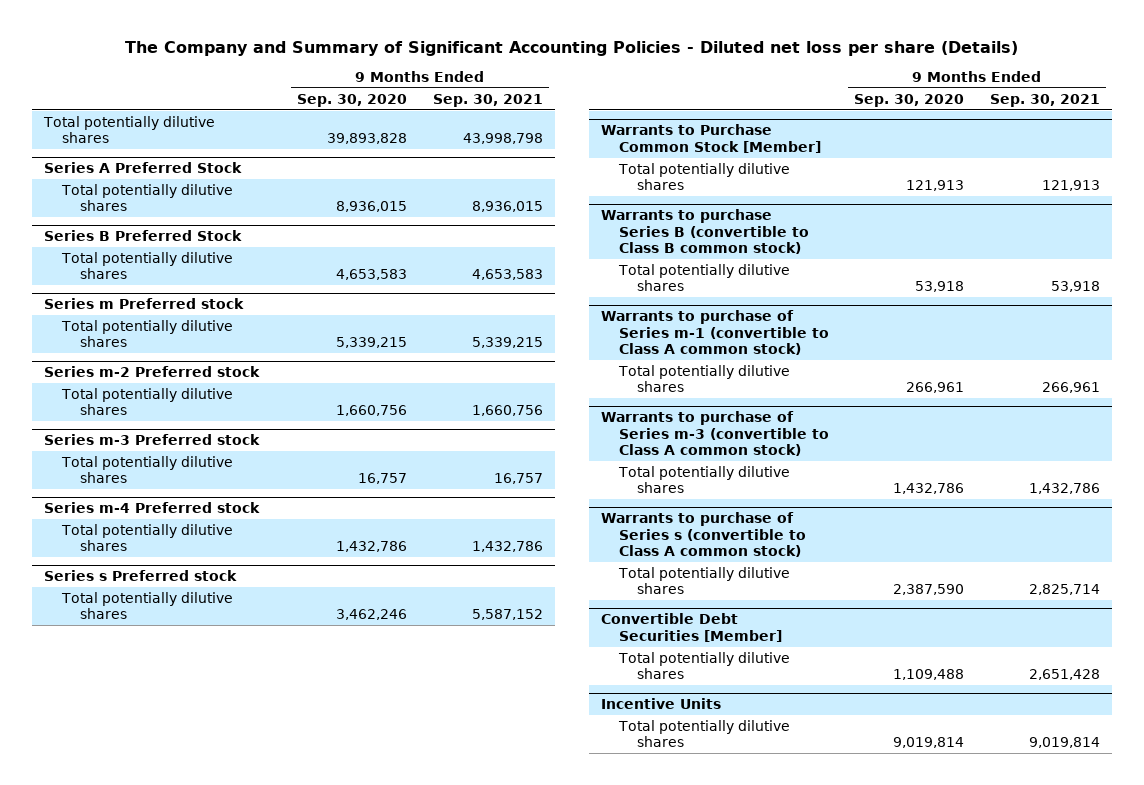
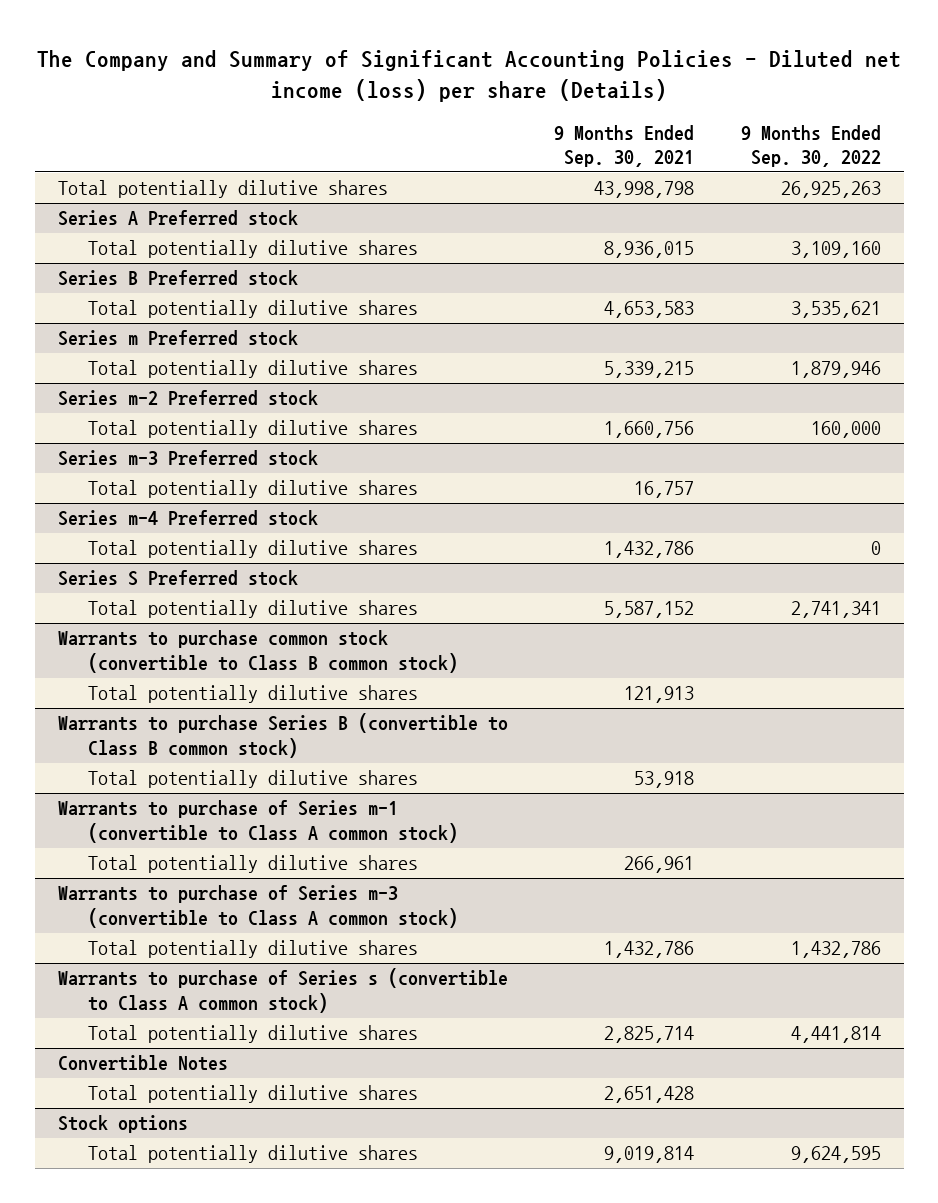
[124,40,1018,56] The Company and Summary of Significant Accounting Policies - Diluted net loss per share (Details) -> [37,49,902,103] The Company and Summary of Significant Accounting Policies - Diluted net income (loss) per share (Details)
[297,93,408,107] Sep. 30, 2020 -> none
none -> [740,124,881,168] 9 Months Ended Sep. 30, 2022
[44,162,243,174] Series A Preferred Stock -> [57,210,298,227] Series A Preferred stock
[44,230,243,242] Series B Preferred Stock -> [57,270,298,287] Series B Preferred stock
[44,570,238,582] Series s Preferred stock -> [57,570,298,587] Series S Preferred stock
[601,124,822,153] Warrants to Purchase Common Stock [Member] -> [57,630,459,674] Warrants to purchase common stock (convertible to Class B common stock)
[601,613,783,642] Convertible Debt Securities [Member] -> [57,1055,228,1072] Convertible Notes
[601,698,722,710] Incentive Units -> [57,1115,188,1134] Stock options

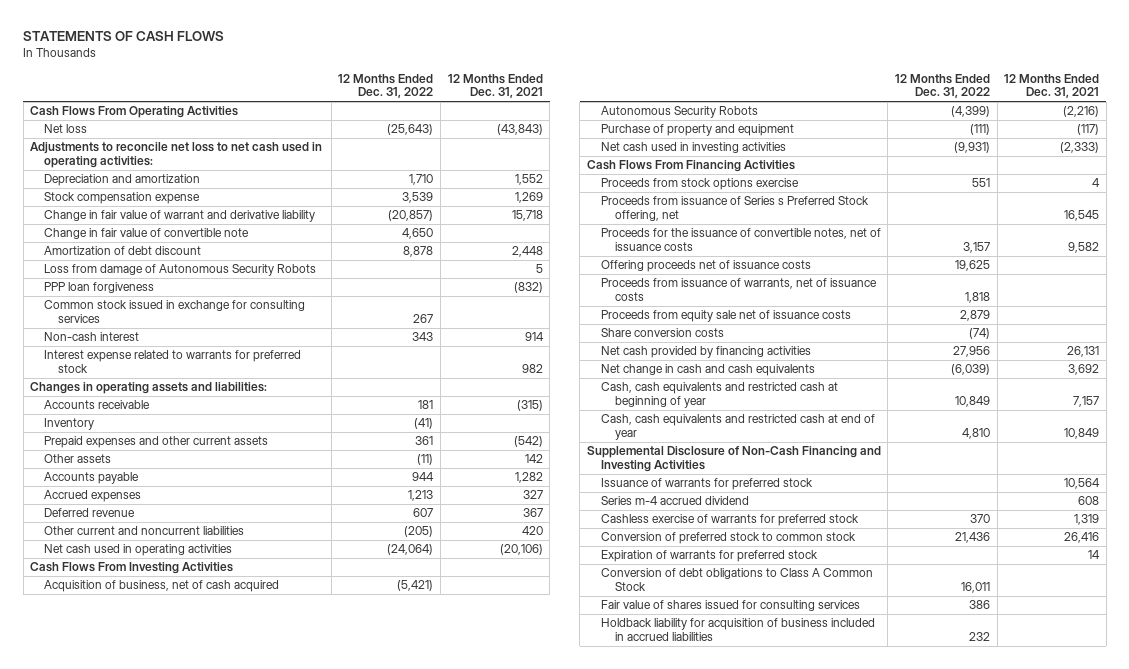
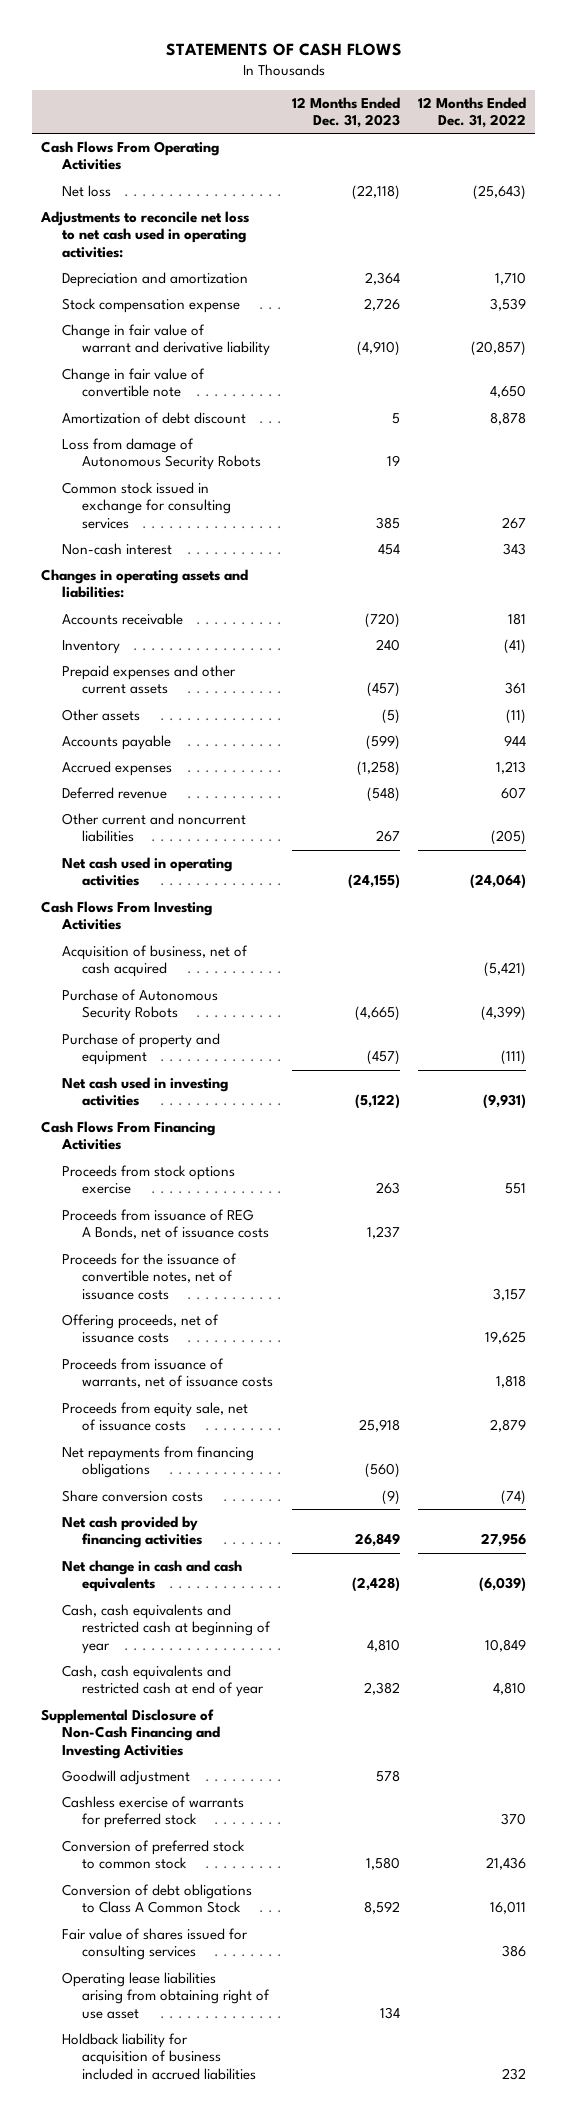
[447,73,543,99] 12 Months Ended Dec. 31, 2021 -> none
none -> [291,96,400,129] 12 Months Ended Dec. 31, 2023
[44,282,155,294] PPP loan forgiveness -> none
[44,350,302,374] Interest expense related to warrants for preferred stock -> none
[600,106,758,119] Autonomous Security Robots -> [61,989,218,1022] Purchase of Autonomous Security Robots
[600,196,869,222] Proceeds from issuance of Series s Preferred Stock offering, net -> none
none -> [61,1209,270,1240] Proceeds from issuance of REG A Bonds, net of issuance costs
[600,260,811,273] Offering proceeds net of issuance costs -> [61,1314,219,1344] Offering proceeds, net of issuance costs
[600,310,851,323] Proceeds from equity sale net of issuance costs -> [61,1402,248,1432] Proceeds from equity sale, net of issuance costs
none -> [61,1446,254,1479] Net repayments from financing obligations
[600,478,813,491] Issuance of warrants for preferred stock -> none
[600,496,749,506] Series m-4 accrued dividend -> none
none -> [61,1770,190,1786] Goodwill adjustment
[600,550,818,563] Expiration of warrants for preferred stock -> none
none -> [61,1972,271,2019] Operating lease liabilities arising from obtaining right of use asset

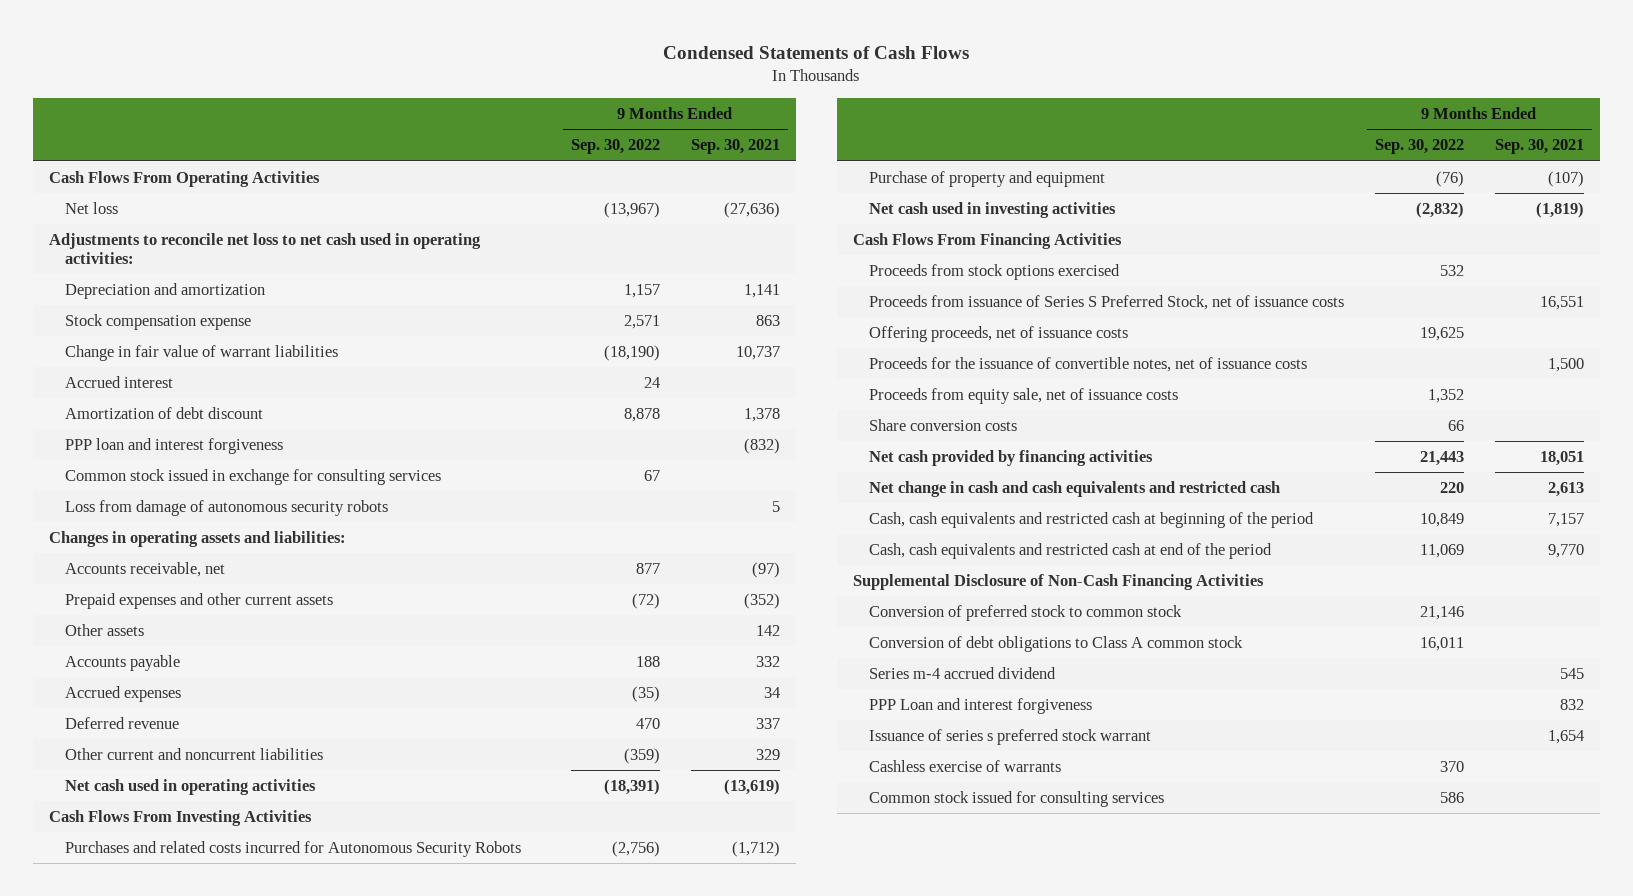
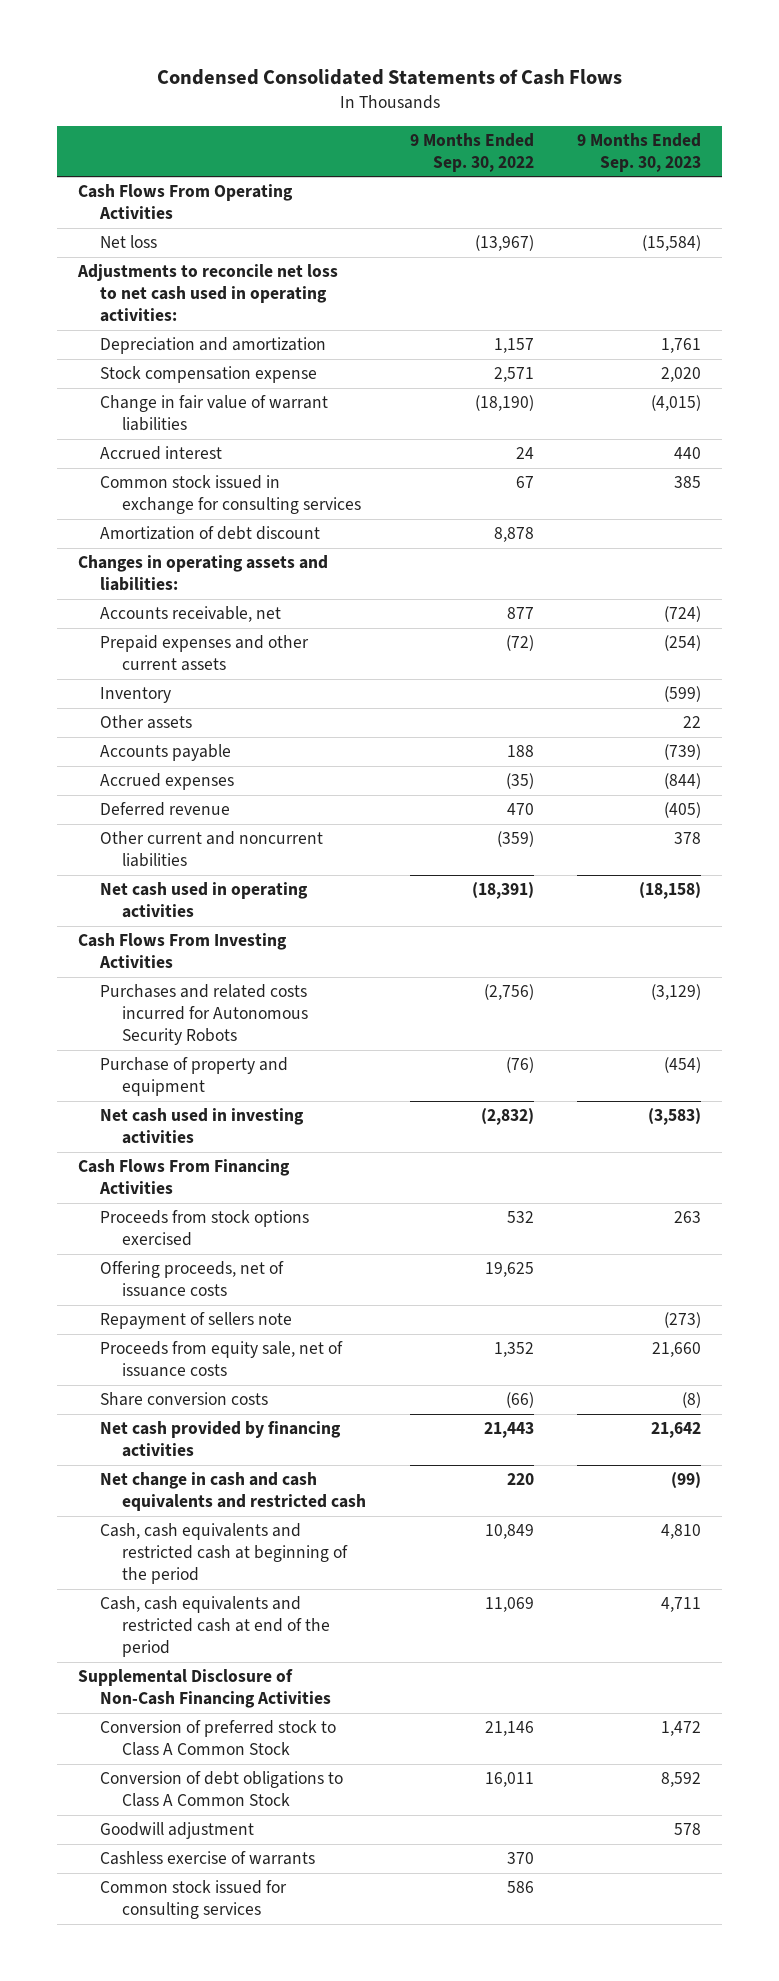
[663,45,970,59] Condensed Statements of Cash Flows -> [156,69,622,86] Condensed Consolidated Statements of Cash Flows
[691,139,781,155] Sep. 30, 2021 -> none
none -> [576,132,701,172] 9 Months Ended Sep. 30, 2023
[64,438,283,455] PPP loan and interest forgiveness -> none
[64,500,388,517] Loss from damage of autonomous security robots -> none
[64,407,263,420] Amortization of debt discount -> [100,526,321,541] Amortization of debt discount
none -> [100,687,172,704] Inventory
[868,295,1344,311] Proceeds from issuance of Series S Preferred Stock, net of issuance costs -> none
[868,357,1307,373] Proceeds for the issuance of convertible notes, net of issuance costs -> none
none -> [100,1312,293,1330] Repayment of sellers note
[1447,420,1464,432] 66 -> [505,1392,534,1409] (66)
[868,667,1056,680] Series m-4 accrued dividend -> none
[868,698,1092,715] PPP Loan and interest forgiveness -> none
[868,729,1151,746] Issuance of series s preferred stock warrant -> none
[868,605,1182,622] Conversion of preferred stock to common stock -> [100,1720,337,1757] Conversion of preferred stock to Class A Common Stock
[868,636,1243,653] Conversion of debt obligations to Class A common stock -> [100,1771,344,1808] Conversion of debt obligations to Class A Common Stock
none -> [100,1822,255,1840] Goodwill adjustment

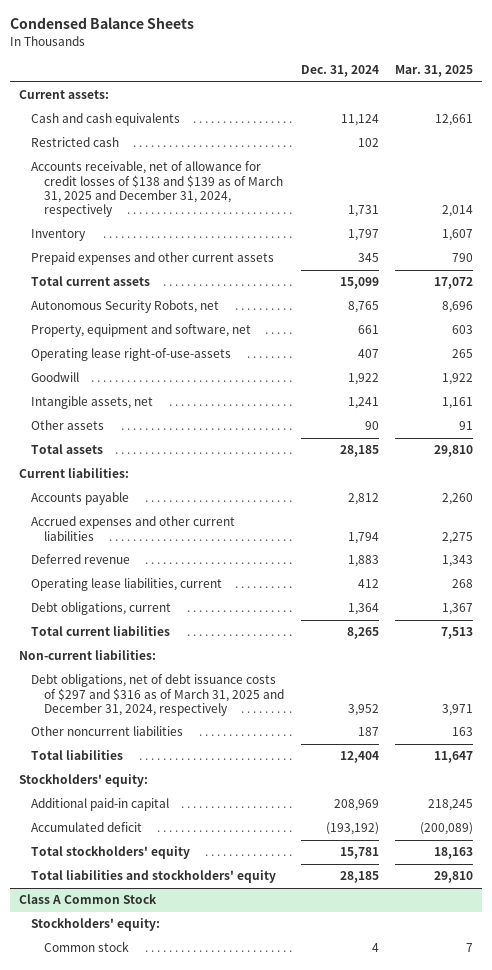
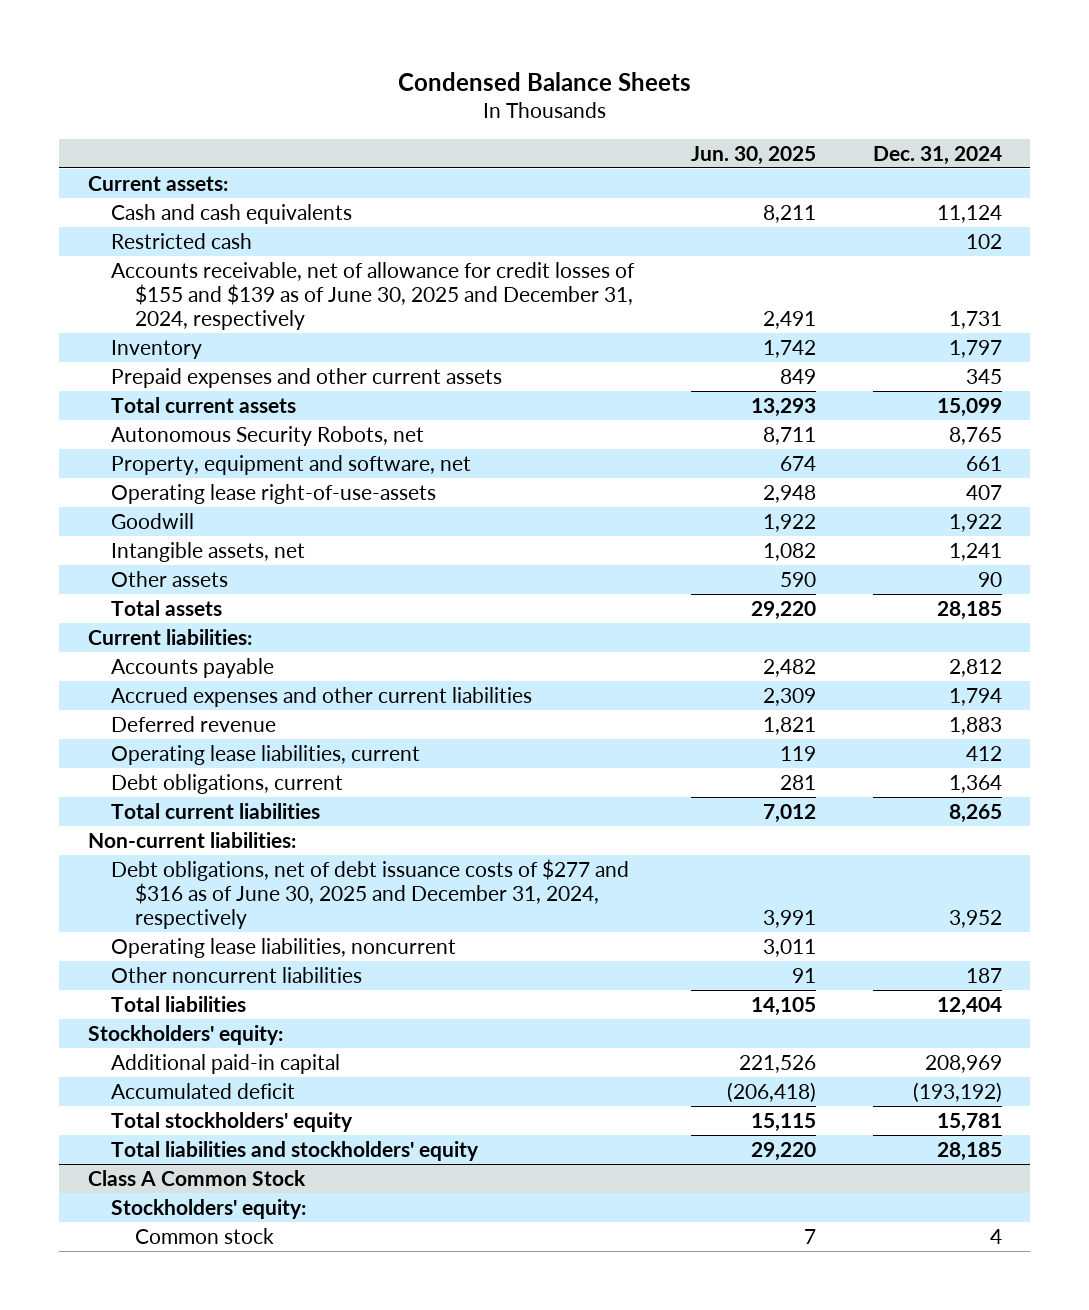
[395,65,474,78] Mar. 31, 2025 -> none
none -> [691,145,817,165] Jun. 30, 2025
[31,161,284,218] Accounts receivable, net of allowance for credit losses of $138 and $139 as of March 31, 2025 and December 31, 2024, respectively -> [111,261,636,331] Accounts receivable, net of allowance for credit losses of $155 and $139 as of June 30, 2025 and December 31, 2024, respectively
[31,674,285,716] Debt obligations, net of debt issuance costs of $297 and $316 as of March 31, 2025 and December 31, 2024, respectively -> [111,858,630,930] Debt obligations, net of debt issuance costs of $277 and $316 as of June 30, 2025 and December 31, 2024, respectively
none -> [111,937,457,958] Operating lease liabilities, noncurrent

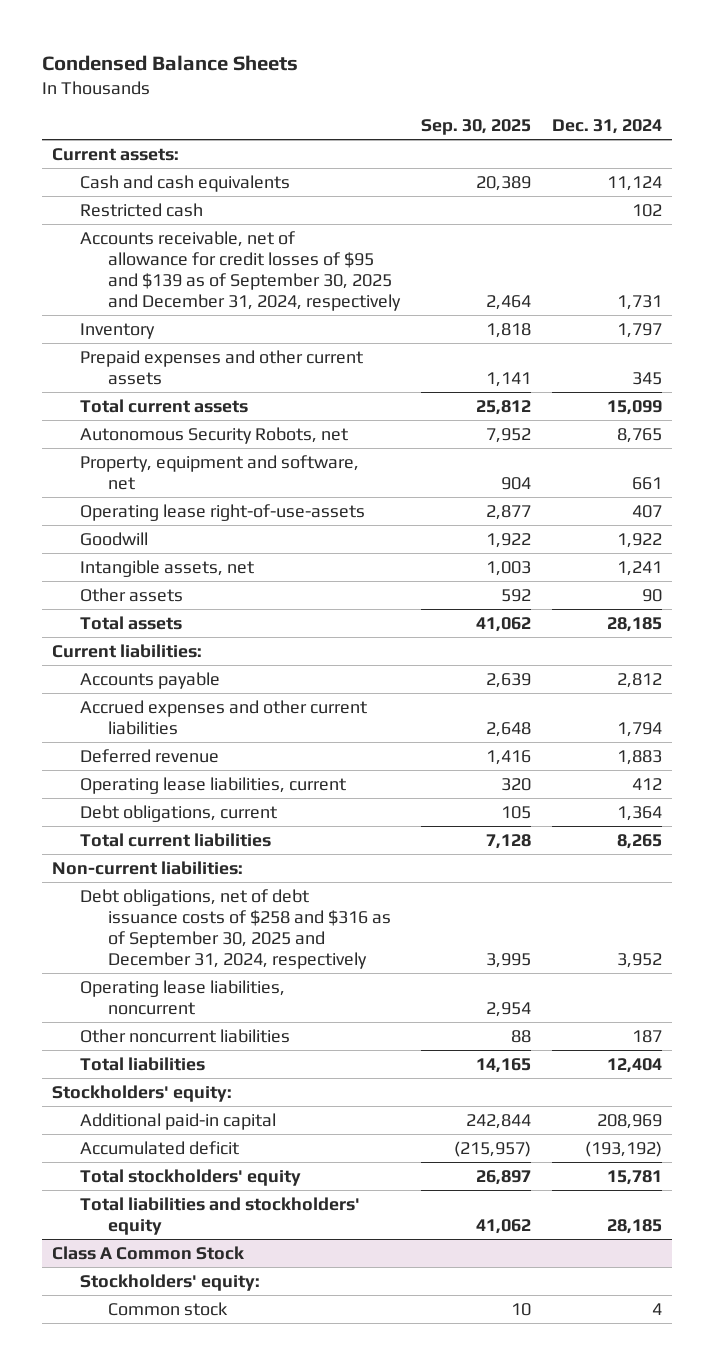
[691,145,817,165] Jun. 30, 2025 -> none
none -> [420,119,531,136] Sep. 30, 2025
[111,261,636,331] Accounts receivable, net of allowance for credit losses of $155 and $139 as of June 30, 2025 and December 31, 2024, respectively -> [80,230,401,311] Accounts receivable, net of allowance for credit losses of $95 and $139 as of September 30, 2025 and December 31, 2024, respectively
[111,858,630,930] Debt obligations, net of debt issuance costs of $277 and $316 as of June 30, 2025 and December 31, 2024, respectively -> [80,888,391,969] Debt obligations, net of debt issuance costs of $258 and $316 as of September 30, 2025 and December 31, 2024, respectively

